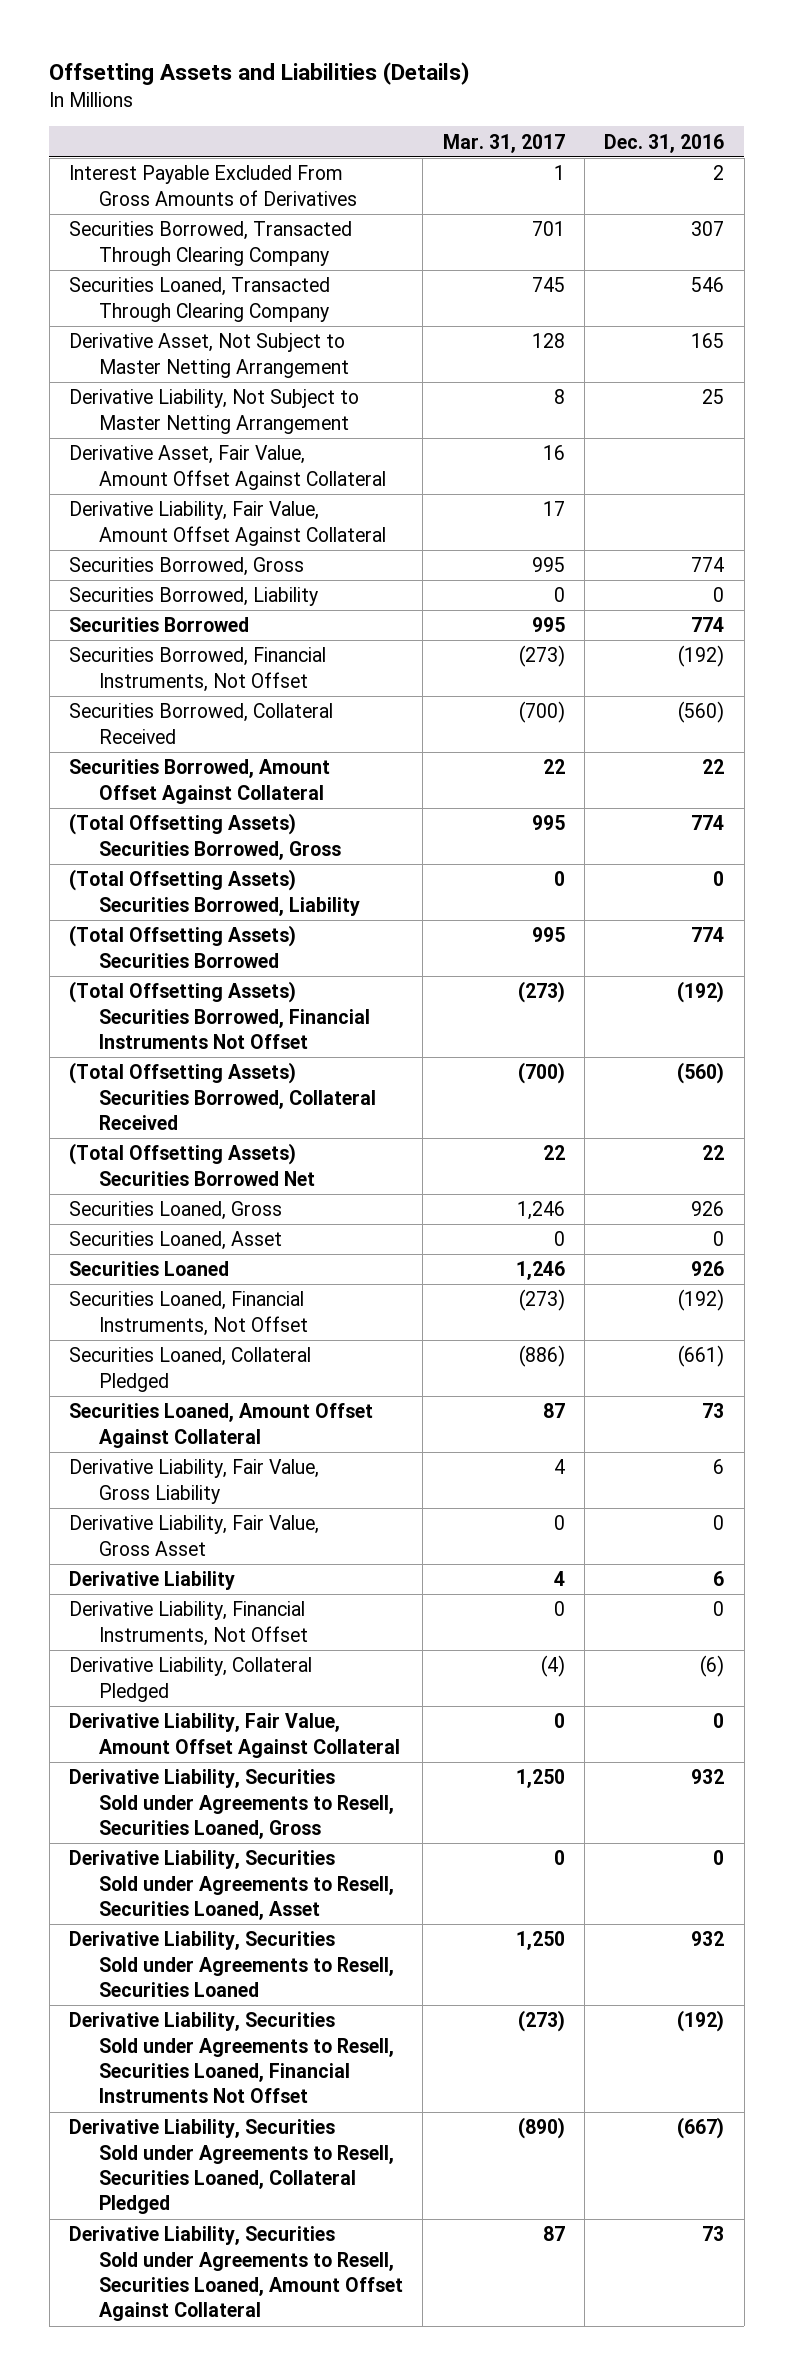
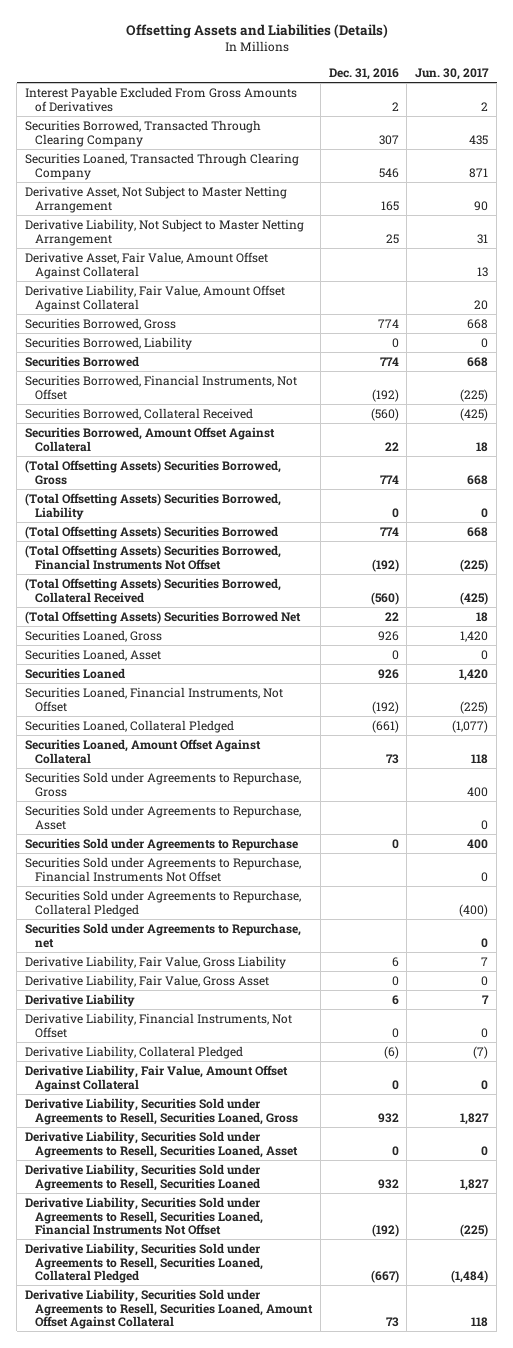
[442,133,565,153] Mar. 31, 2017 -> none
none -> [415,67,490,80] Jun. 30, 2017
none -> [25,771,302,797] Securities Sold under Agreements to Repurchase, Gross
none -> [25,804,302,830] Securities Sold under Agreements to Repurchase, Asset
none -> [25,837,299,851] Securities Sold under Agreements to Repurchase
none -> [25,856,302,882] Securities Sold under Agreements to Repurchase, Financial Instruments Not Offset
none -> [25,889,302,917] Securities Sold under Agreements to Repurchase, Collateral Pledged
none -> [25,922,302,948] Securities Sold under Agreements to Repurchase, net

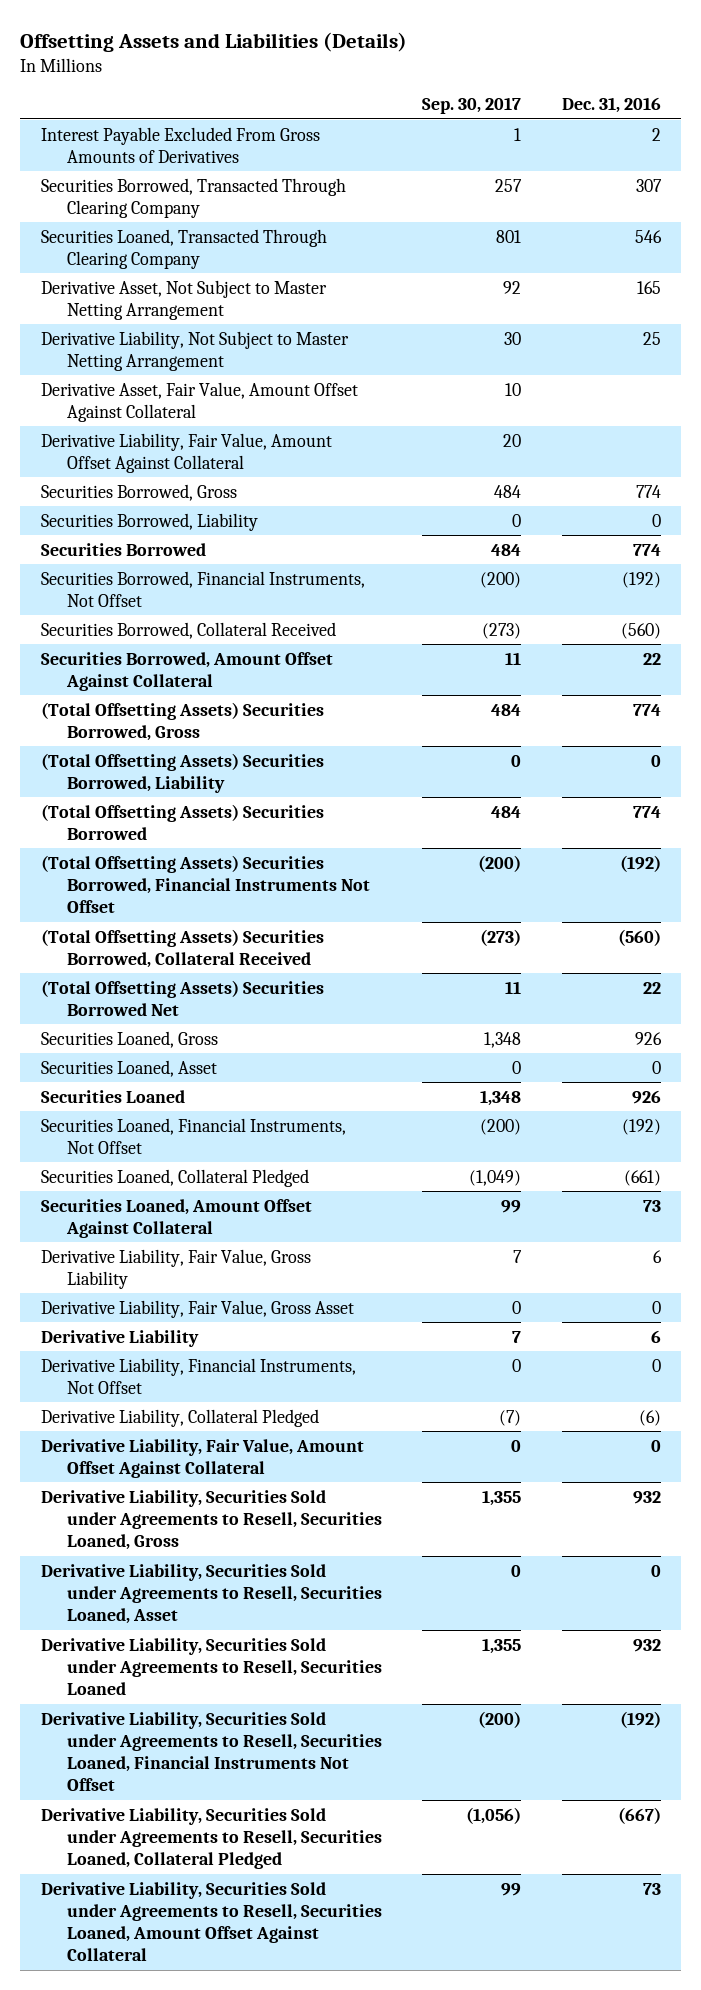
[415,67,490,80] Jun. 30, 2017 -> none
none -> [422,97,522,115] Sep. 30, 2017
[25,771,302,797] Securities Sold under Agreements to Repurchase, Gross -> none
[25,804,302,830] Securities Sold under Agreements to Repurchase, Asset -> none
[25,837,299,851] Securities Sold under Agreements to Repurchase -> none
[25,856,302,882] Securities Sold under Agreements to Repurchase, Financial Instruments Not Offset -> none
[25,889,302,917] Securities Sold under Agreements to Repurchase, Collateral Pledged -> none
[25,922,302,948] Securities Sold under Agreements to Repurchase, net -> none

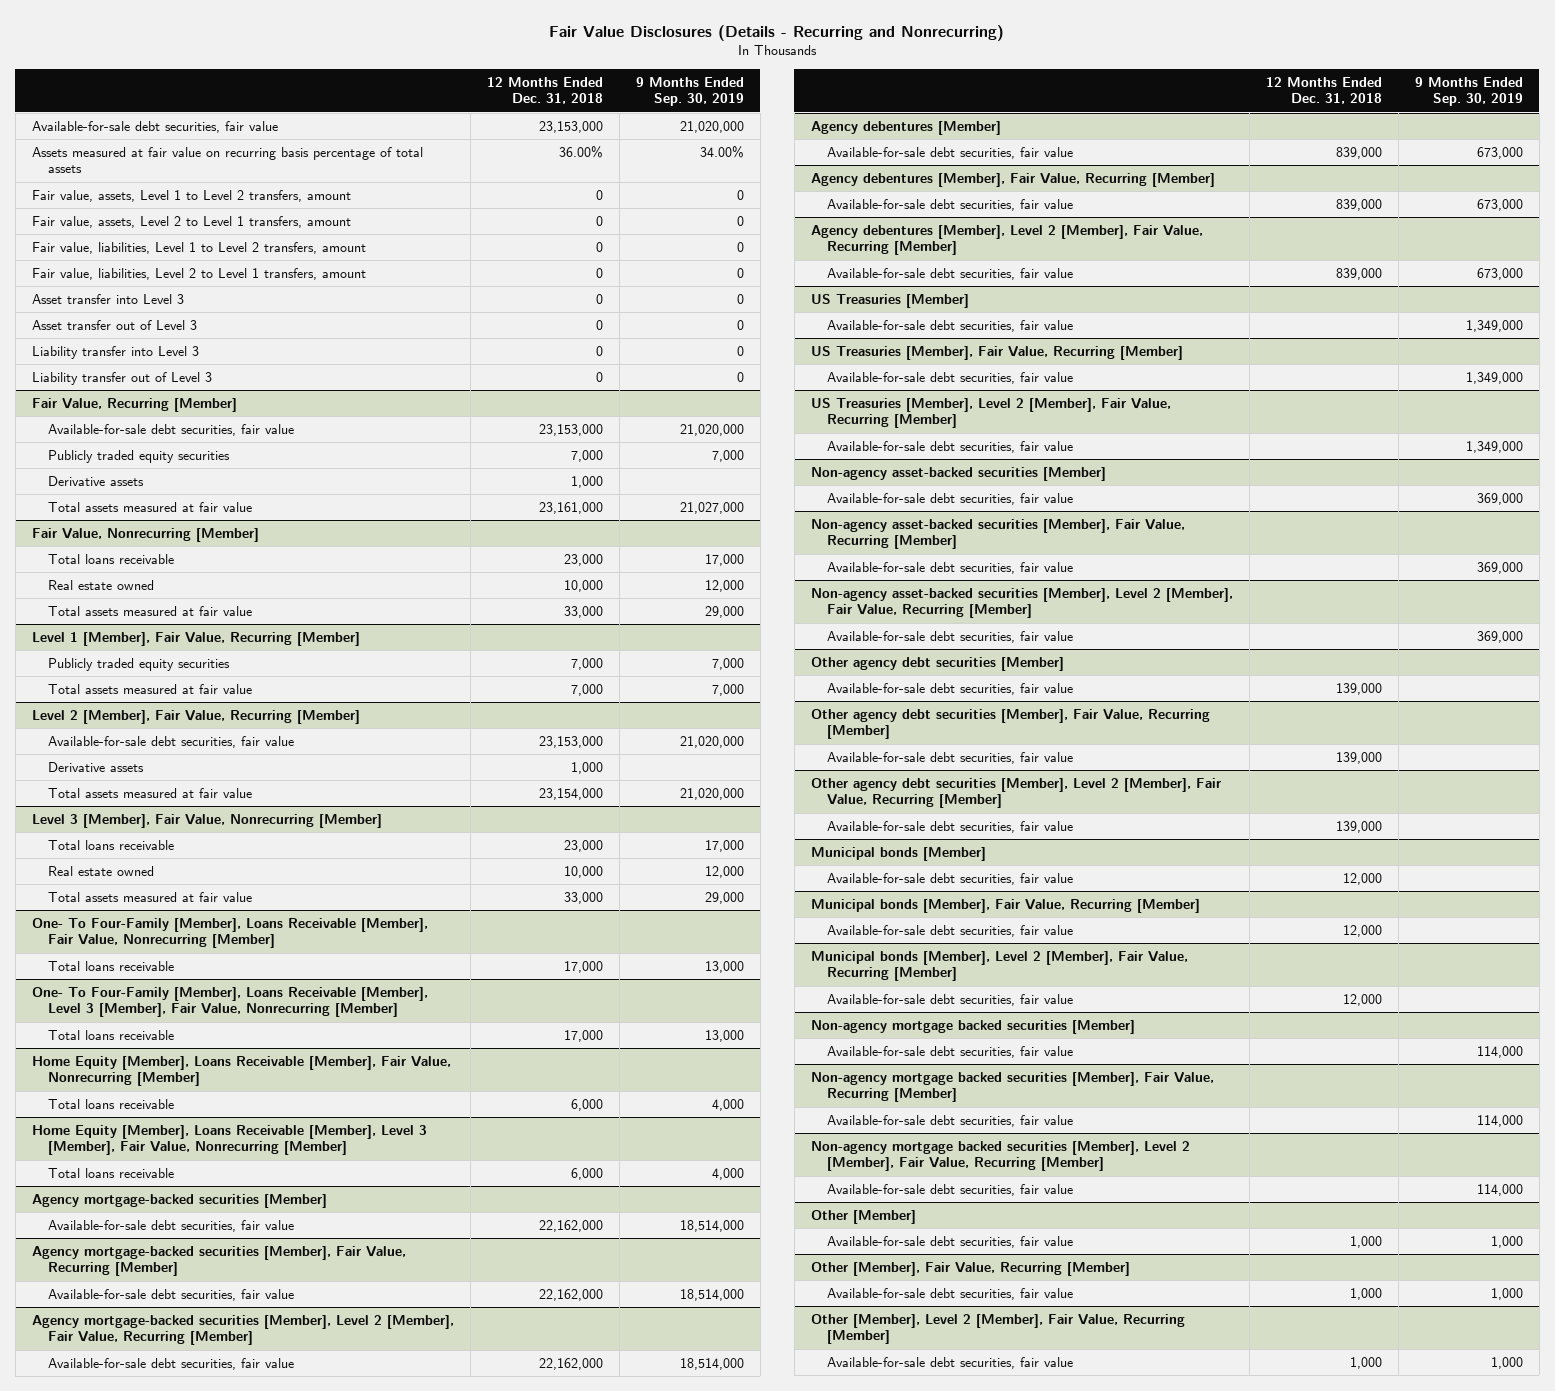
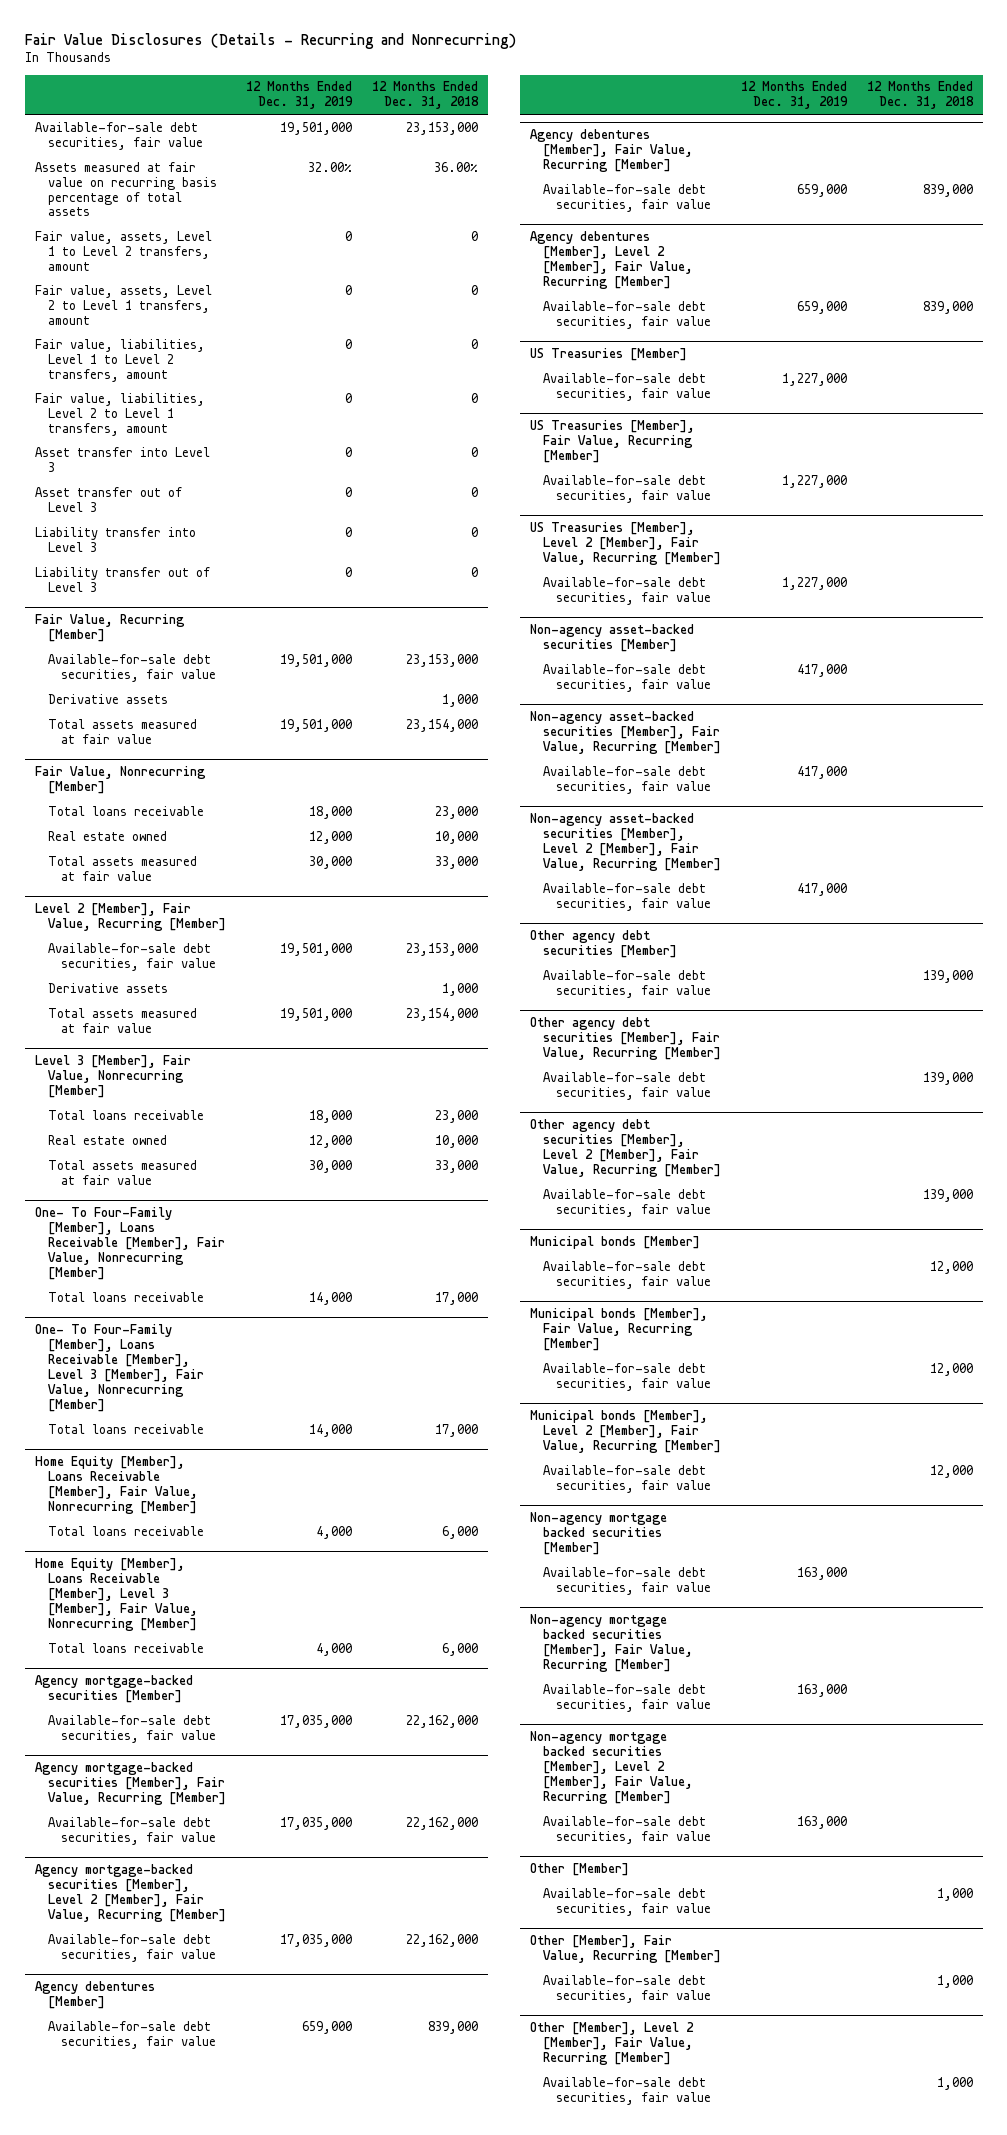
[635,76,744,107] 9 Months Ended Sep. 30, 2019 -> none
none -> [245,81,353,110] 12 Months Ended Dec. 31, 2019
[48,449,231,463] Publicly traded equity securities -> none
[538,501,603,514] 23,161,000 -> [405,718,478,732] 23,154,000
[31,631,360,646] Level 1 [Member], Fair Value, Recurring [Member] -> none
[48,657,231,671] Publicly traded equity securities -> none
[48,683,253,694] Total assets measured at fair value -> none

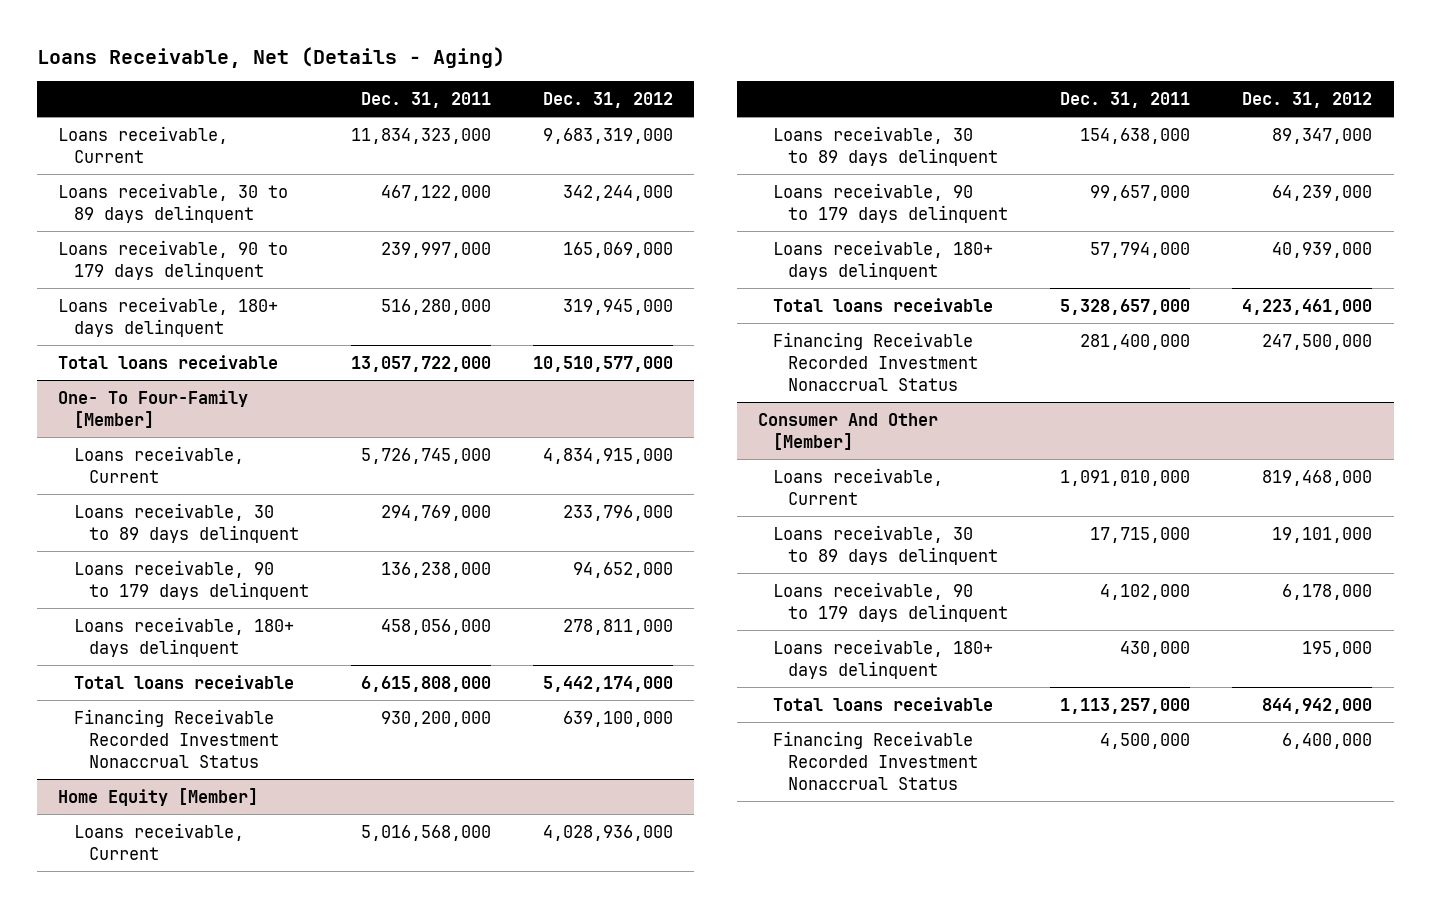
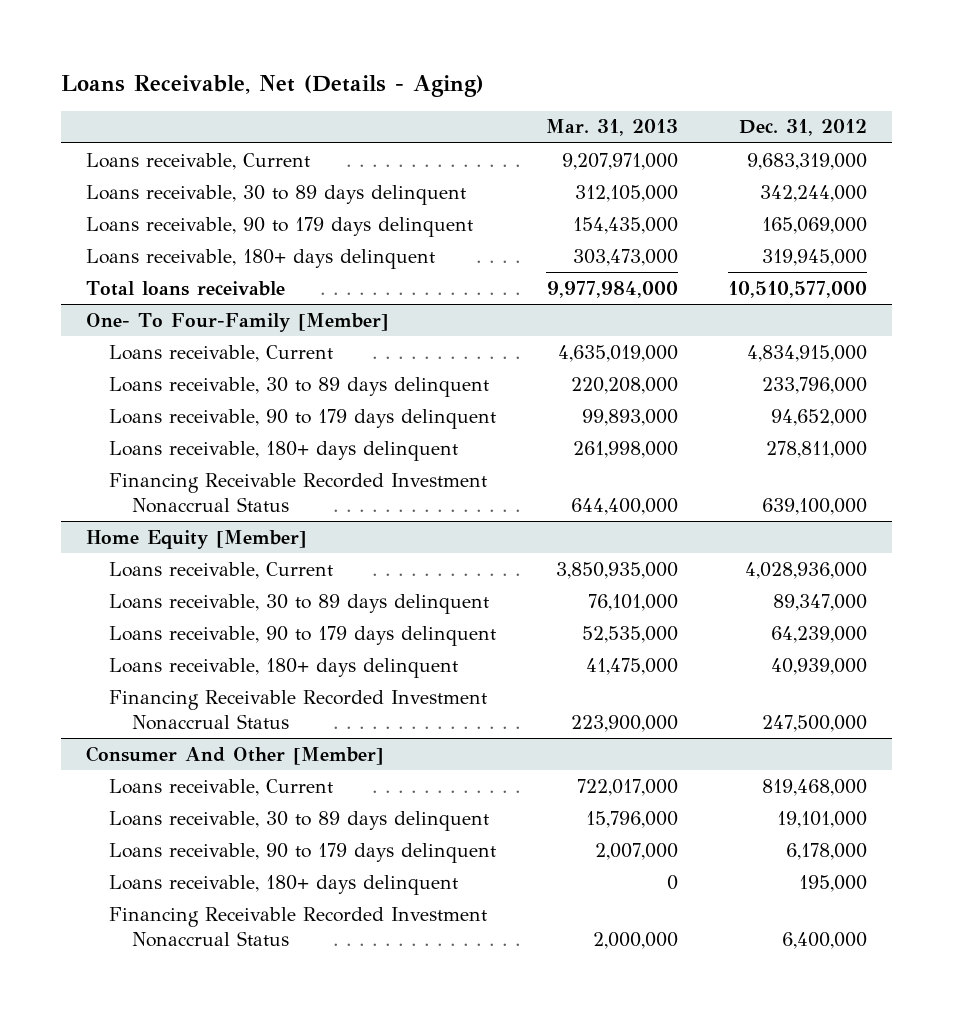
[360,92,491,109] Dec. 31, 2011 -> none
none -> [545,119,678,137] Mar. 31, 2013
[73,674,294,689] Total loans receivable -> none
[773,297,994,312] Total loans receivable -> none
[773,696,994,711] Total loans receivable -> none

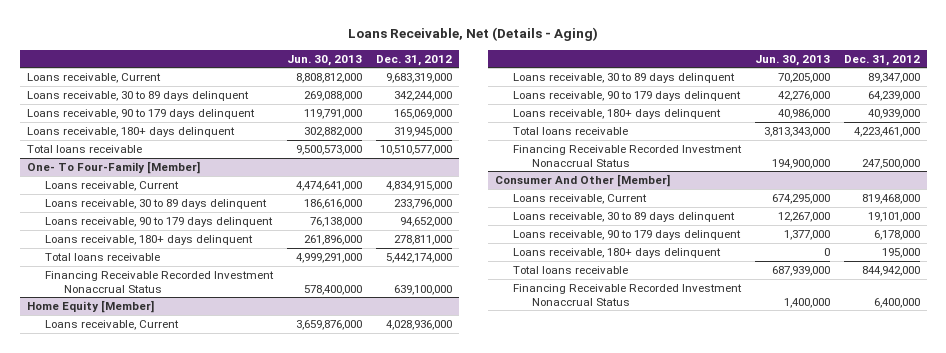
[545,119,678,137] Mar. 31, 2013 -> none
none -> [286,54,362,66] Jun. 30, 2013
none -> [45,252,161,261] Total loans receivable
none -> [513,126,629,135] Total loans receivable
none -> [513,265,629,274] Total loans receivable

